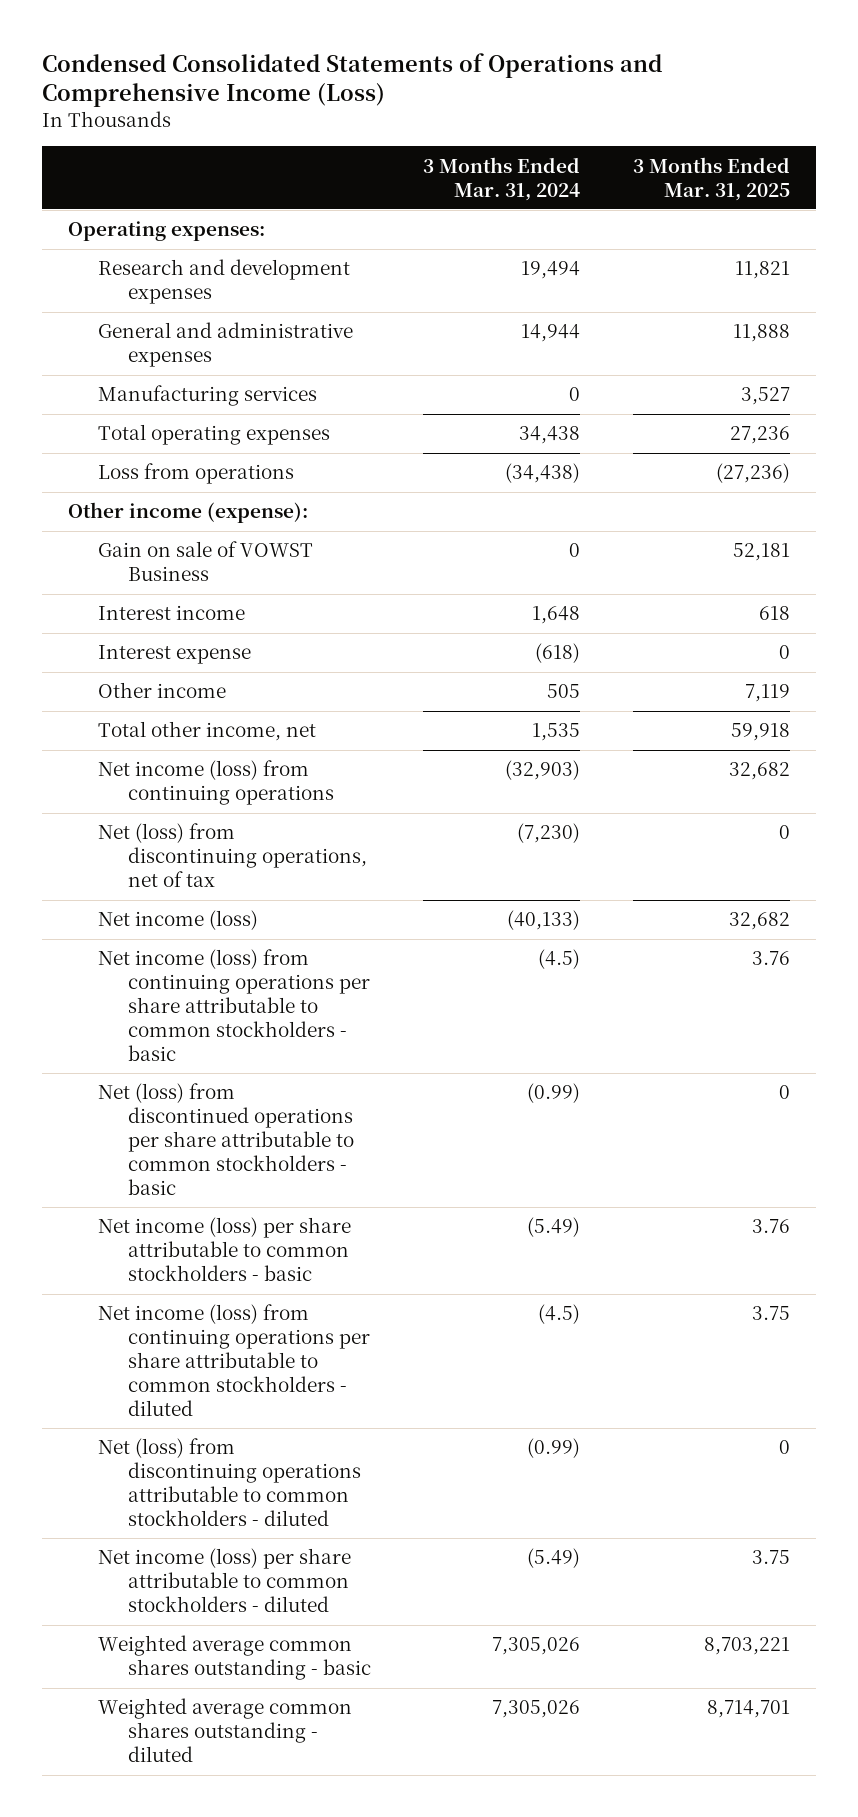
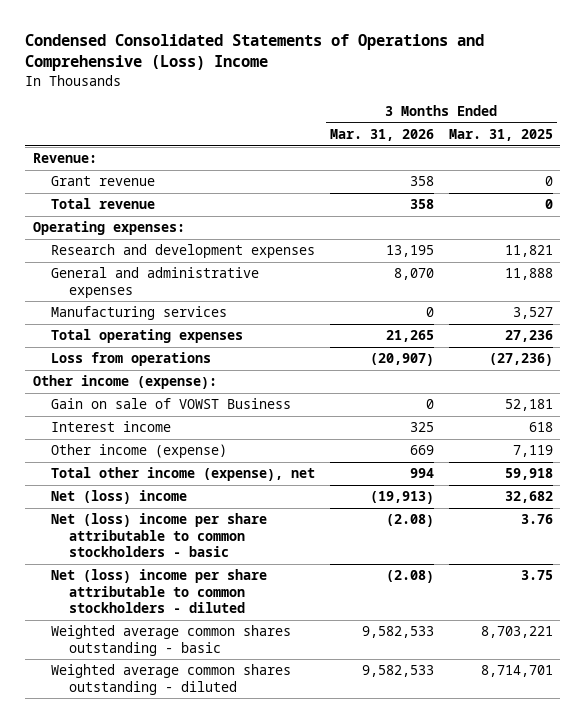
[41,52,662,108] Condensed Consolidated Statements of Operations and Comprehensive Income (Loss) -> [25,34,485,72] Condensed Consolidated Statements of Operations and Comprehensive (Loss) Income
[423,156,581,201] 3 Months Ended Mar. 31, 2024 -> none
none -> [329,129,434,142] Mar. 31, 2026
none -> [32,153,97,164] Revenue:
none -> [50,176,155,187] Grant revenue
none -> [50,198,155,210] Total revenue
[98,645,252,665] Interest expense -> none
[98,760,334,806] Net income (loss) from continuing operations -> none
[98,823,367,888] Net (loss) from discontinuing operations, net of tax -> none
[98,949,370,1062] Net income (loss) from continuing operations per share attributable to common stockholders - basic -> none
[98,1083,354,1196] Net (loss) from discontinued operations per share attributable to common stockholders - basic -> none
[98,1304,370,1417] Net income (loss) from continuing operations per share attributable to common stockholders - diluted -> none
[98,1438,361,1527] Net (loss) from discontinuing operations attributable to common stockholders - diluted -> none
[98,682,227,699] Other income -> [50,444,227,459] Other income (expense)
[98,721,317,742] Total other income, net -> [50,467,315,482] Total other income (expense), net
[98,910,259,931] Net income (loss) -> [50,490,187,505] Net (loss) income
[98,1217,352,1282] Net income (loss) per share attributable to common stockholders - basic -> [50,513,267,557] Net (loss) income per share attributable to common stockholders - basic
[98,1548,352,1613] Net income (loss) per share attributable to common stockholders - diluted -> [50,569,267,613] Net (loss) income per share attributable to common stockholders - diluted

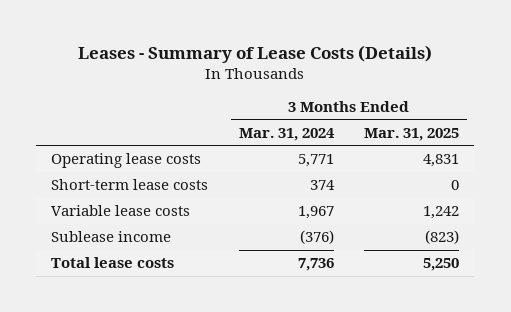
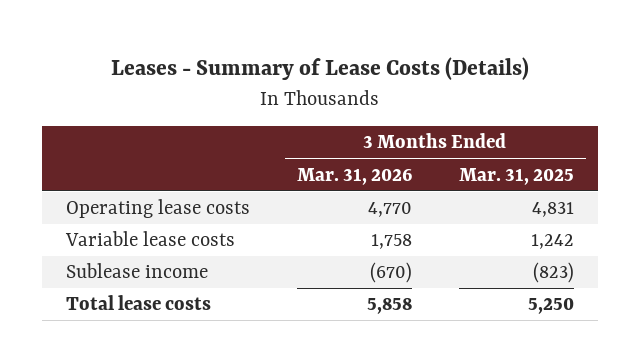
[238,127,335,141] Mar. 31, 2024 -> none
none -> [296,167,412,185] Mar. 31, 2026
[51,179,209,191] Short-term lease costs -> none

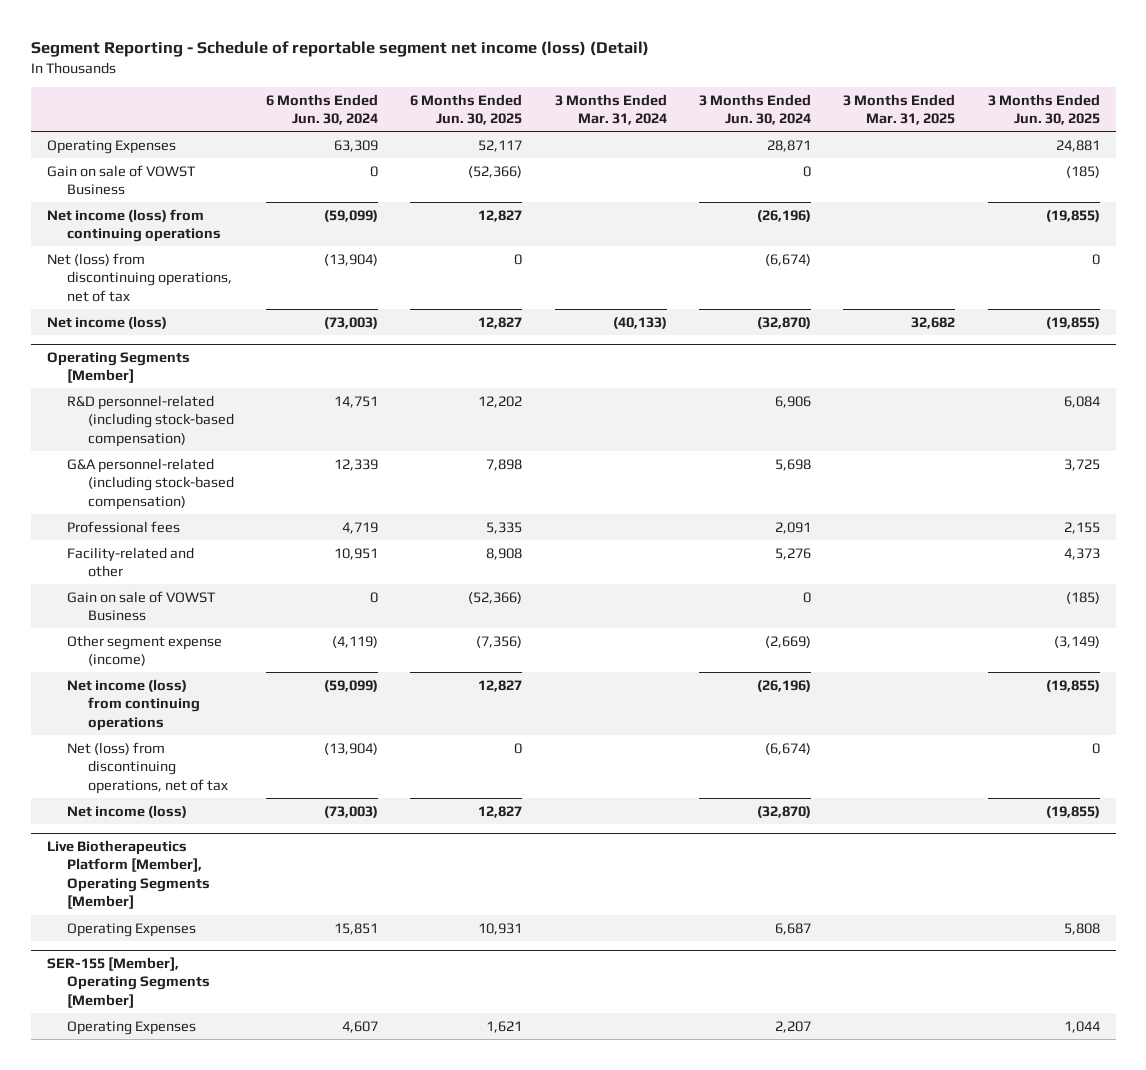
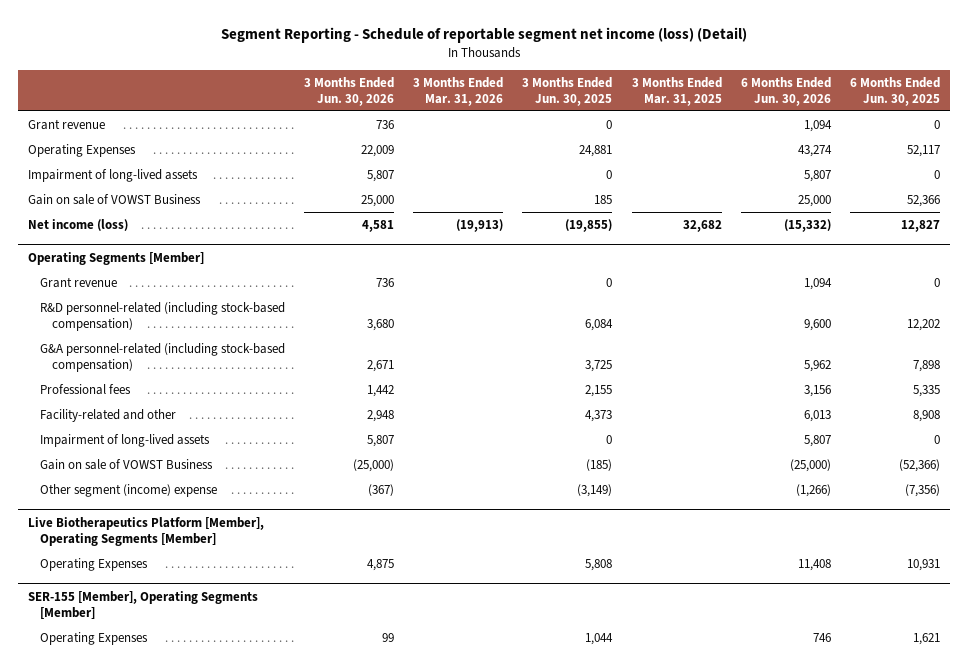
[266,93,379,126] 6 Months Ended Jun. 30, 2024 -> none
[554,93,667,126] 3 Months Ended Mar. 31, 2024 -> none
[699,93,812,126] 3 Months Ended Jun. 30, 2024 -> none
none -> [304,76,395,106] 3 Months Ended Jun. 30, 2026
none -> [413,76,504,106] 3 Months Ended Mar. 31, 2026
none -> [740,76,831,106] 6 Months Ended Jun. 30, 2026
none -> [28,118,106,130] Grant revenue
[46,208,222,243] Net income (loss) from continuing operations -> none
[46,252,233,302] Net (loss) from discontinuing operations, net of tax -> none
none -> [28,168,199,182] Impairment of long-lived assets
[468,165,523,178] (52,366) -> [906,194,940,207] 52,366
[1065,165,1100,178] (185) -> [594,194,613,204] 185
none -> [39,276,117,288] Grant revenue
none -> [39,433,210,447] Impairment of long-lived assets
[67,678,200,731] Net income (loss) from continuing operations -> none
[67,741,228,794] Net (loss) from discontinuing operations, net of tax -> none
[67,804,188,818] Net income (loss) -> none
[67,634,223,667] Other segment expense (income) -> [39,483,217,497] Other segment (income) expense

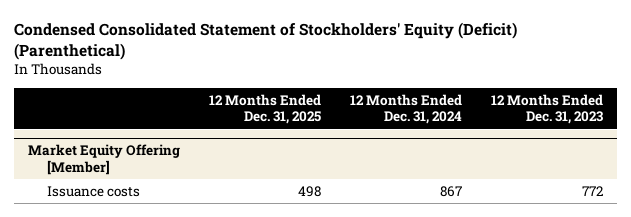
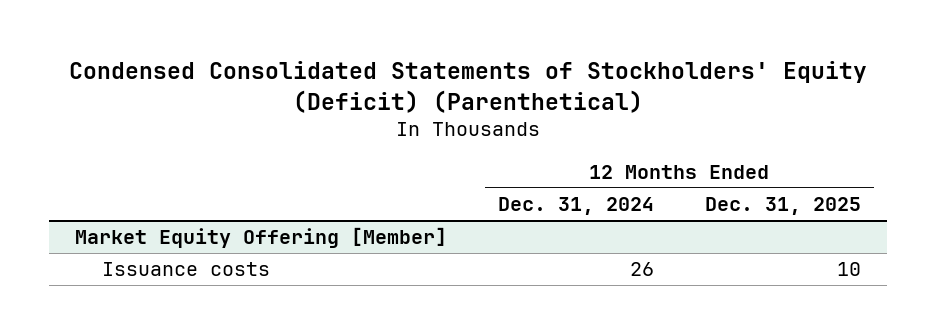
[13,22,517,61] Condensed Consolidated Statement of Stockholders' Equity (Deficit) (Parenthetical) -> [68,61,867,113] Condensed Consolidated Statements of Stockholders' Equity (Deficit) (Parenthetical)
[490,94,603,125] 12 Months Ended Dec. 31, 2023 -> none
[298,186,322,198] 498 -> [837,262,862,277] 10
[440,186,463,198] 867 -> [629,262,654,277] 26

